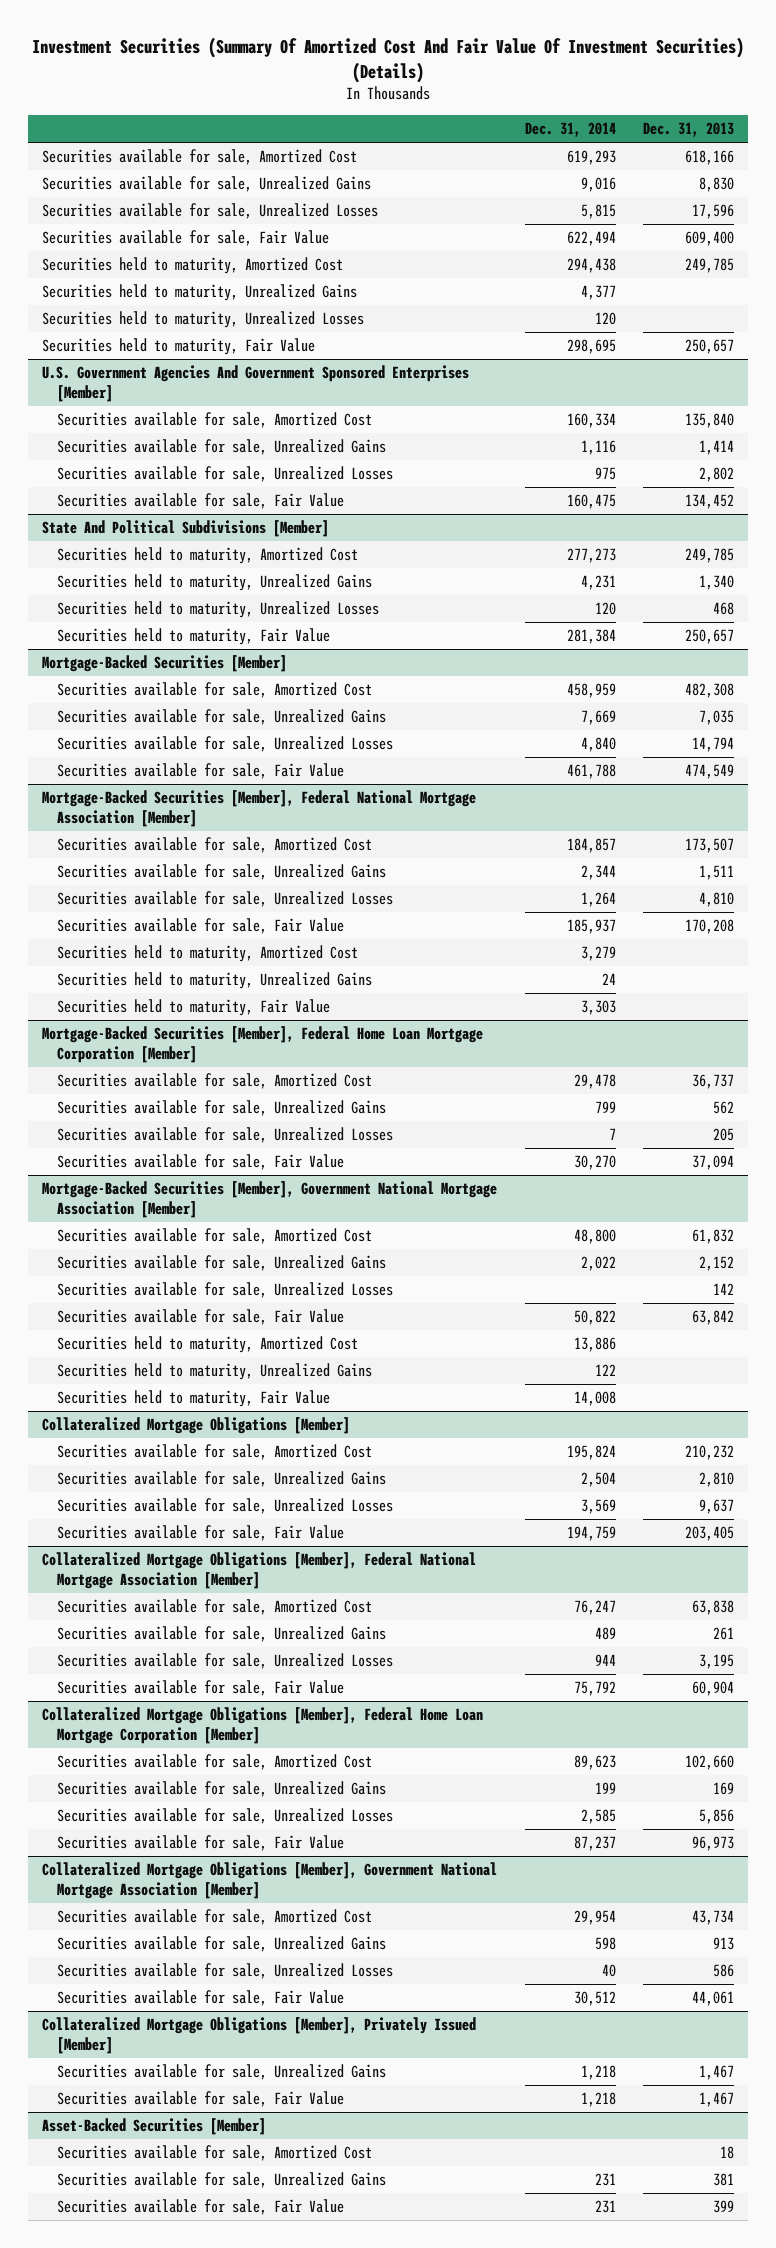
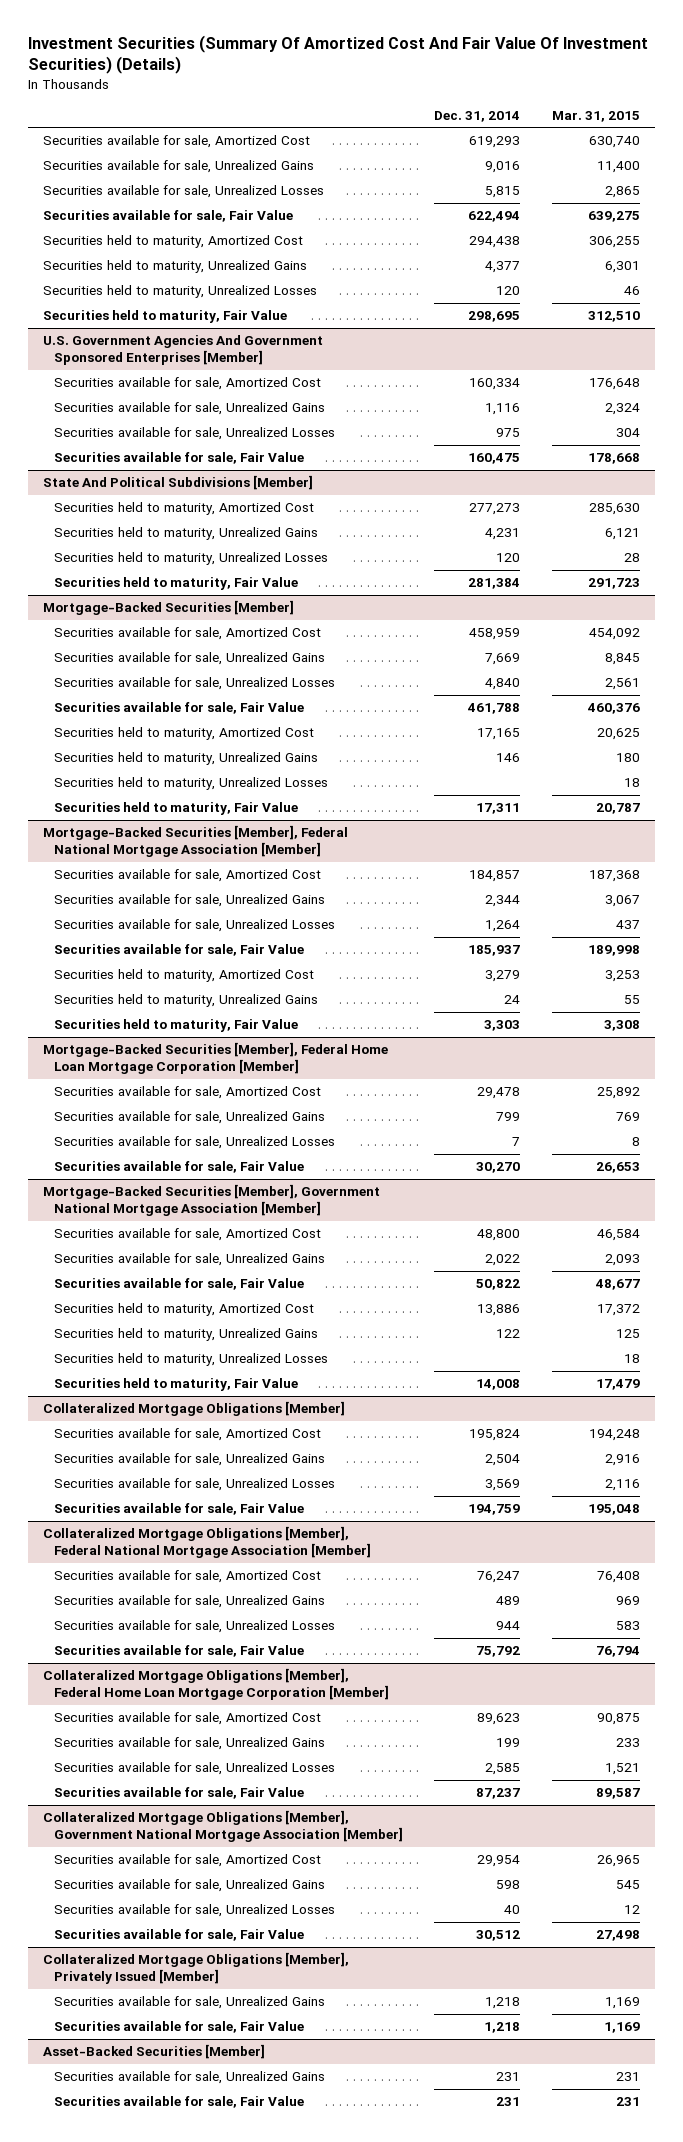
[643,122,735,138] Dec. 31, 2013 -> none
none -> [551,110,640,122] Mar. 31, 2015
none -> [54,727,315,741] Securities held to maturity, Amortized Cost
none -> [54,752,319,766] Securities held to maturity, Unrealized Gains
none -> [54,777,329,791] Securities held to maturity, Unrealized Losses
none -> [54,802,299,816] Securities held to maturity, Fair Value
[56,1282,393,1299] Securities available for sale, Unrealized Losses -> none
none -> [54,1353,329,1367] Securities held to maturity, Unrealized Losses
[56,2145,372,2162] Securities available for sale, Amortized Cost -> none

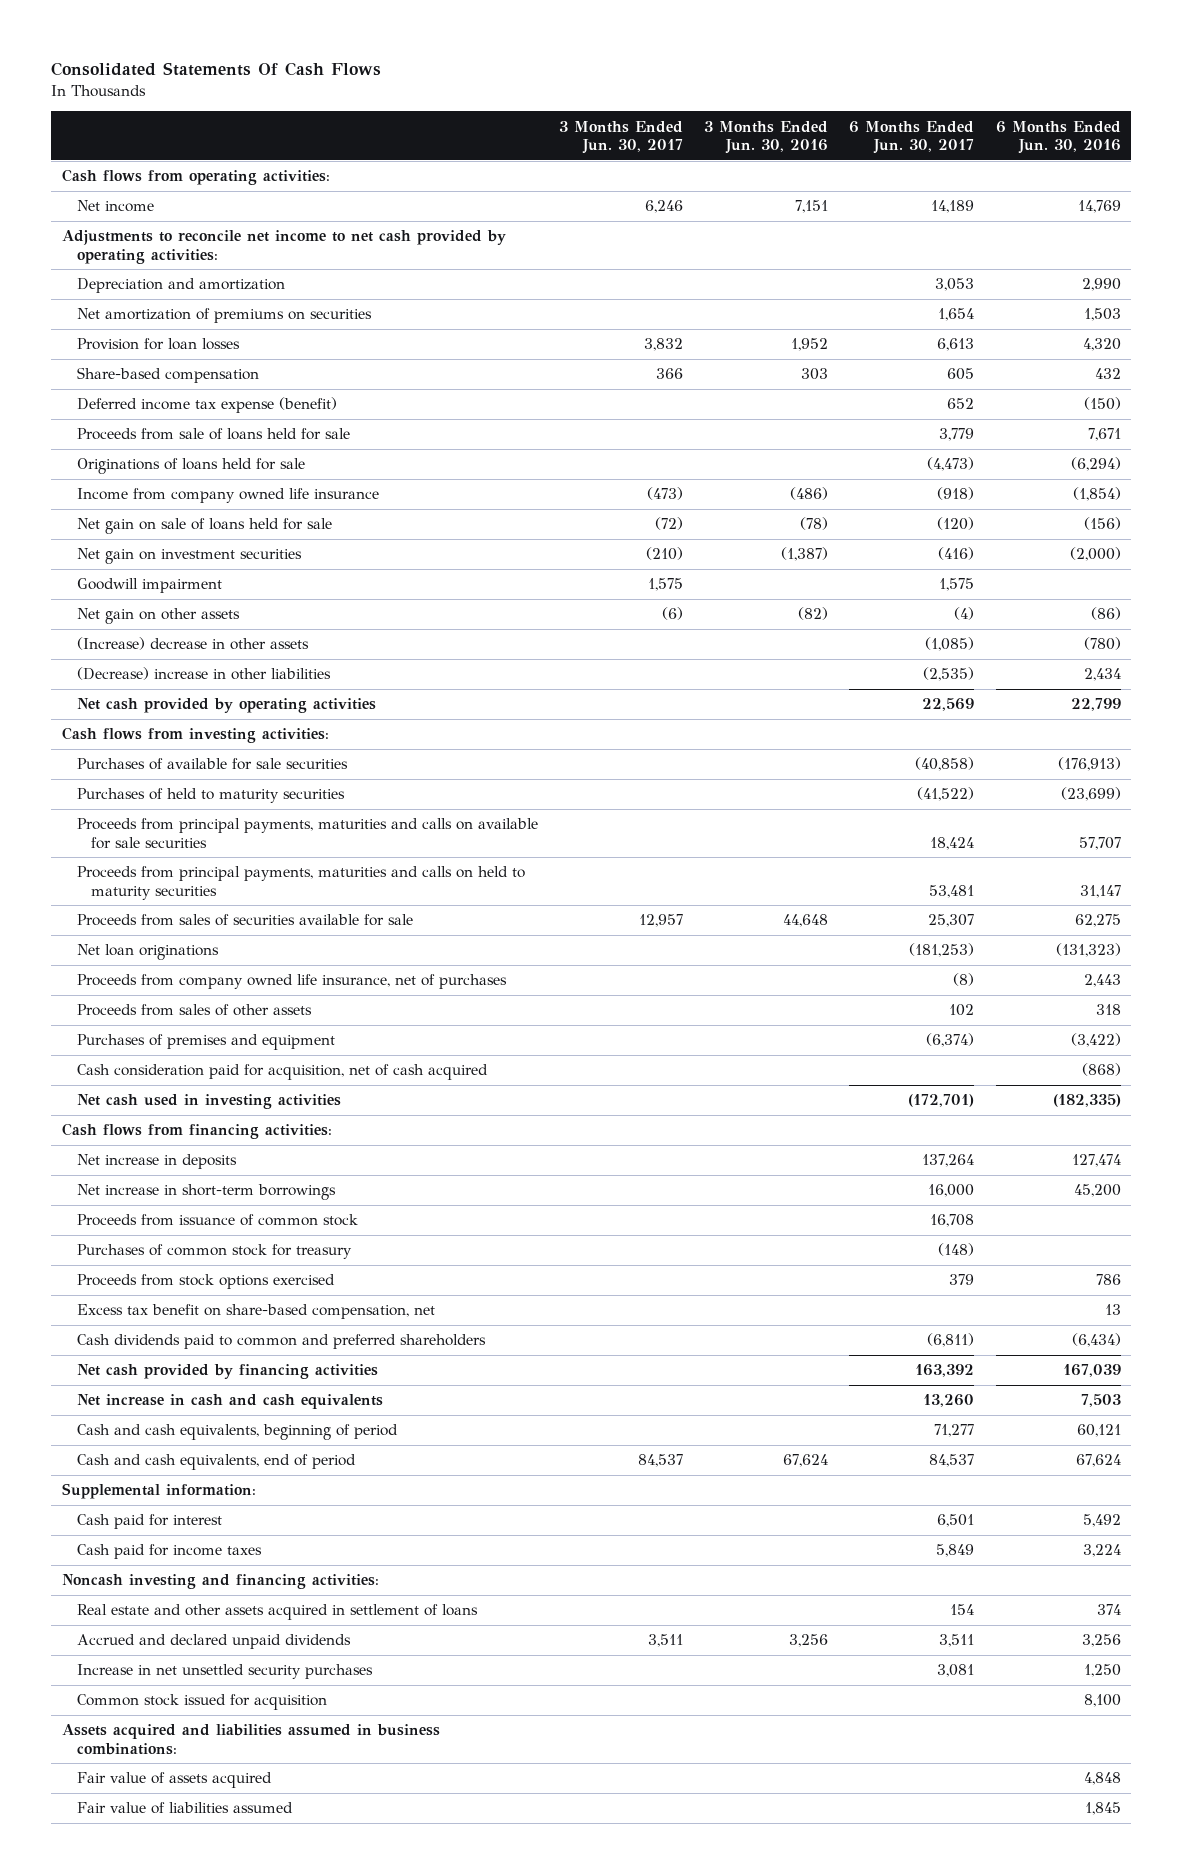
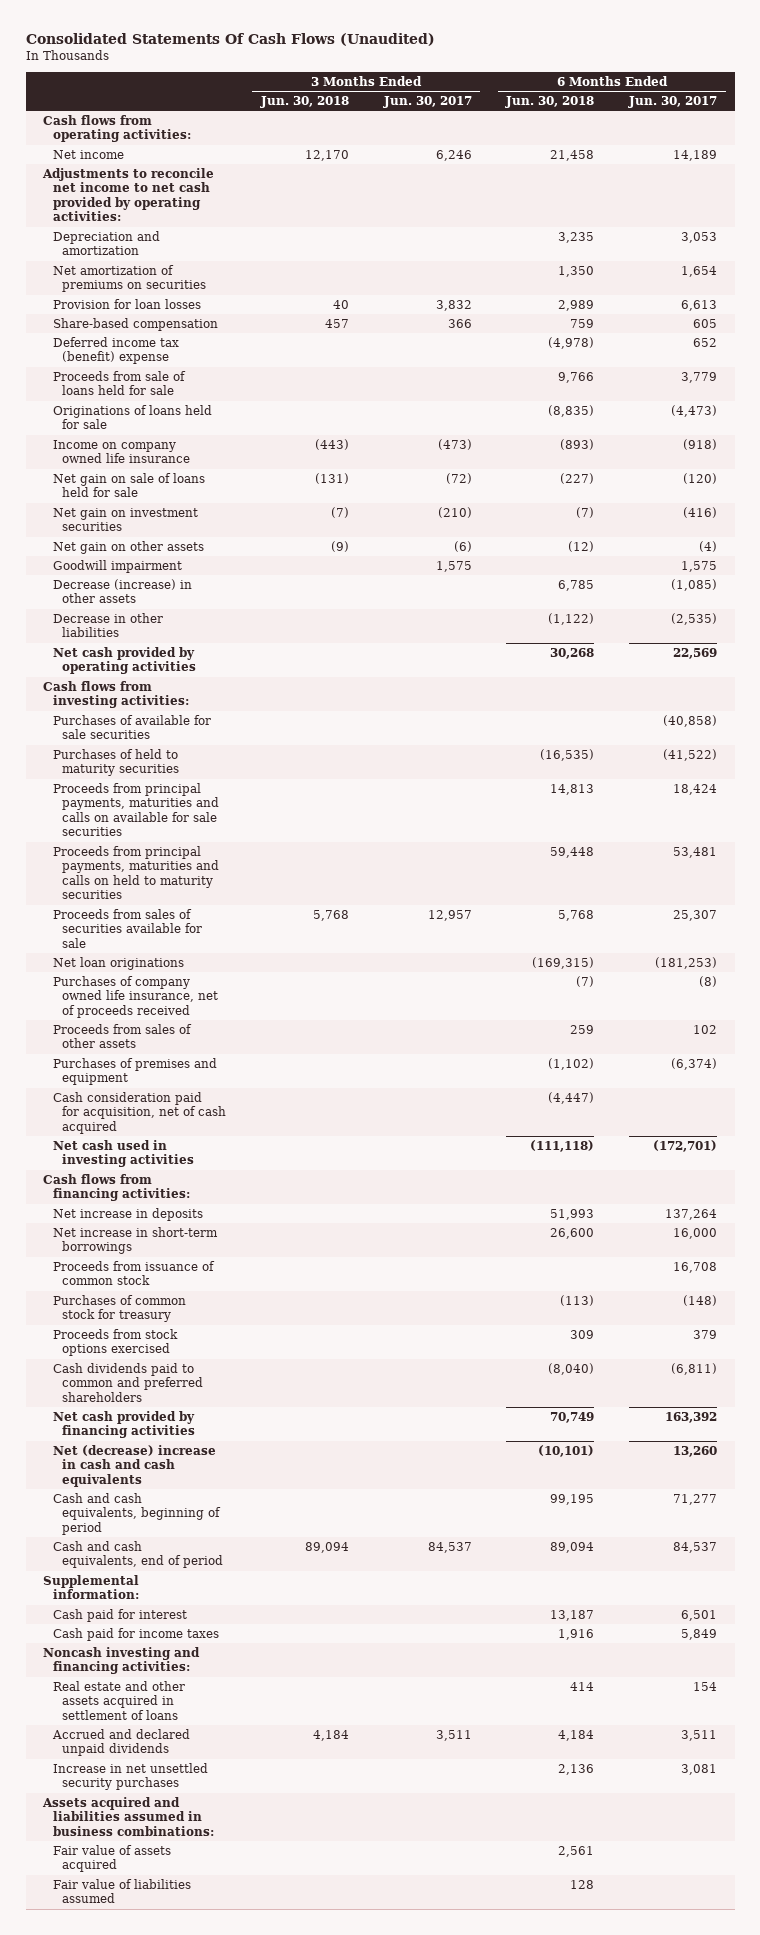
[51,62,382,77] Consolidated Statements Of Cash Flows -> [25,33,435,47] Consolidated Statements Of Cash Flows (Unaudited)
[704,120,829,155] 3 Months Ended Jun. 30, 2016 -> none
[995,120,1121,155] 6 Months Ended Jun. 30, 2016 -> none
none -> [260,95,350,108] Jun. 30, 2018
none -> [505,95,595,108] Jun. 30, 2018
[76,397,337,414] Deferred income tax expense (benefit) -> [52,336,179,365] Deferred income tax (benefit) expense
[76,488,379,504] Income from company owned life insurance -> [52,439,191,464] Income on company owned life insurance
[76,578,222,594] Goodwill impairment -> [52,559,182,573] Goodwill impairment
[76,637,309,651] (Increase) decrease in other assets -> [52,578,192,604] Decrease (increase) in other assets
[76,667,331,681] (Decrease) increase in other liabilities -> [52,612,163,638] Decrease in other liabilities
[76,974,507,990] Proceeds from company owned life insurance, net of purchases -> [52,975,219,1018] Purchases of company owned life insurance, net of proceeds received
[76,1304,435,1320] Excess tax benefit on share-based compensation, net -> none
[76,1394,383,1410] Net increase in cash and cash equivalents -> [52,1444,216,1487] Net (decrease) increase in cash and cash equivalents
[76,1694,327,1711] Common stock issued for acquisition -> none

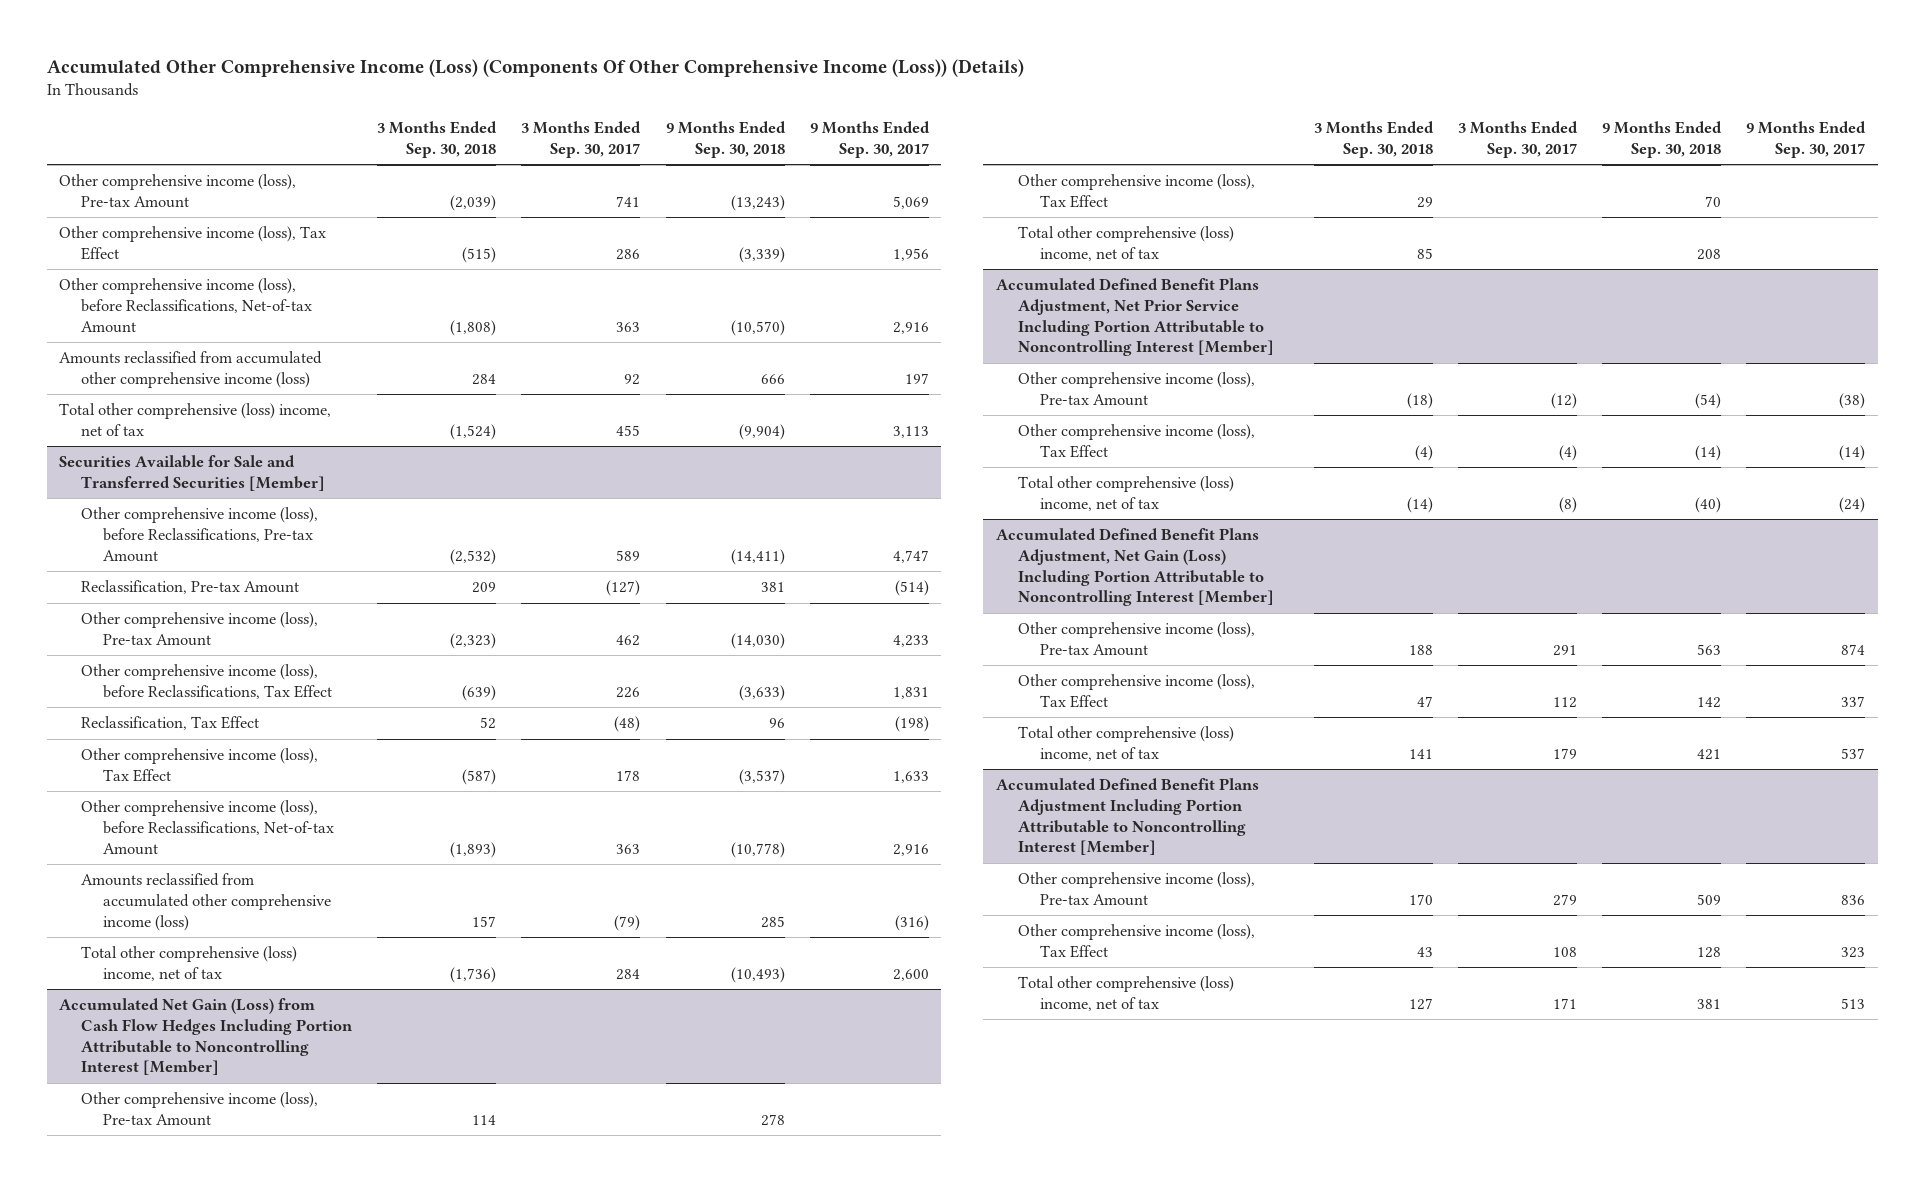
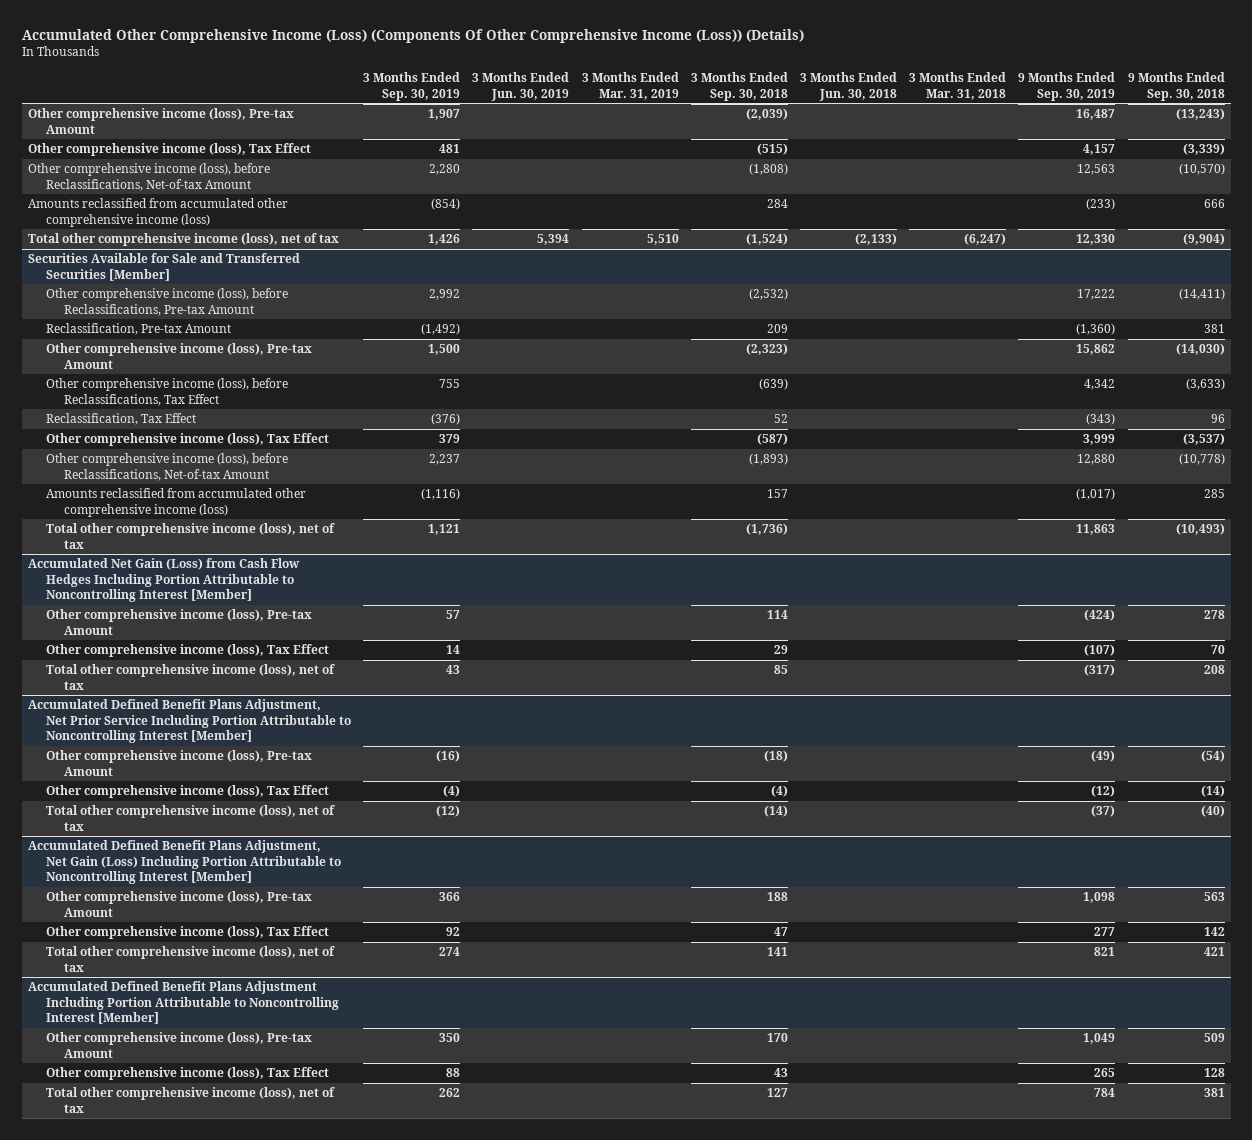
[521,121,642,158] 3 Months Ended Sep. 30, 2017 -> none
[809,121,930,158] 9 Months Ended Sep. 30, 2017 -> none
none -> [363,72,461,101] 3 Months Ended Sep. 30, 2019
none -> [472,72,570,101] 3 Months Ended Jun. 30, 2019
none -> [581,72,679,100] 3 Months Ended Mar. 31, 2019
none -> [800,72,898,101] 3 Months Ended Jun. 30, 2018
none -> [909,72,1007,100] 3 Months Ended Mar. 31, 2018
none -> [1018,72,1116,101] 9 Months Ended Sep. 30, 2019
[59,403,332,436] Total other comprehensive (loss) income, net of tax -> [27,233,339,247] Total other comprehensive income (loss), net of tax
[81,946,298,981] Total other comprehensive (loss) income, net of tax -> [45,523,335,549] Total other comprehensive income (loss), net of tax
[1017,226,1234,261] Total other comprehensive (loss) income, net of tax -> [45,664,335,690] Total other comprehensive income (loss), net of tax
[1017,476,1234,511] Total other comprehensive (loss) income, net of tax -> [45,805,335,831] Total other comprehensive income (loss), net of tax
[1017,726,1234,761] Total other comprehensive (loss) income, net of tax -> [45,946,335,972] Total other comprehensive income (loss), net of tax
[1017,976,1234,1011] Total other comprehensive (loss) income, net of tax -> [45,1087,335,1113] Total other comprehensive income (loss), net of tax

